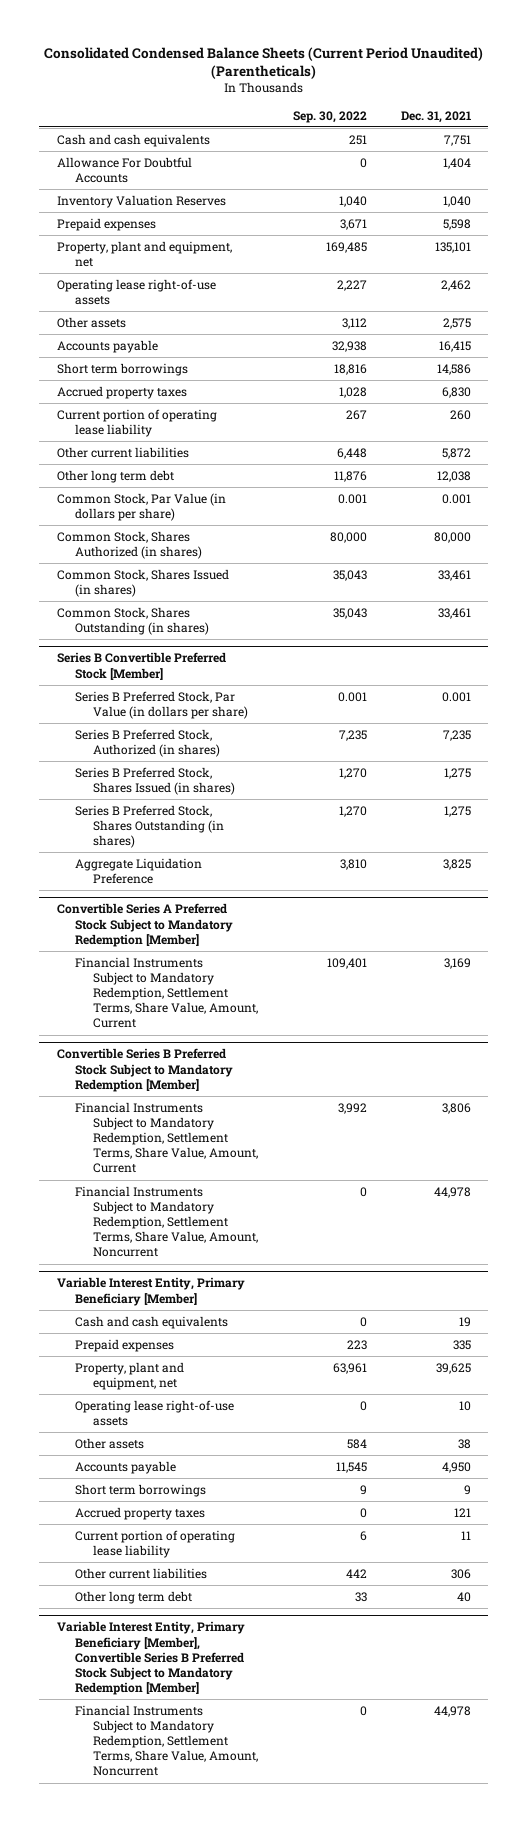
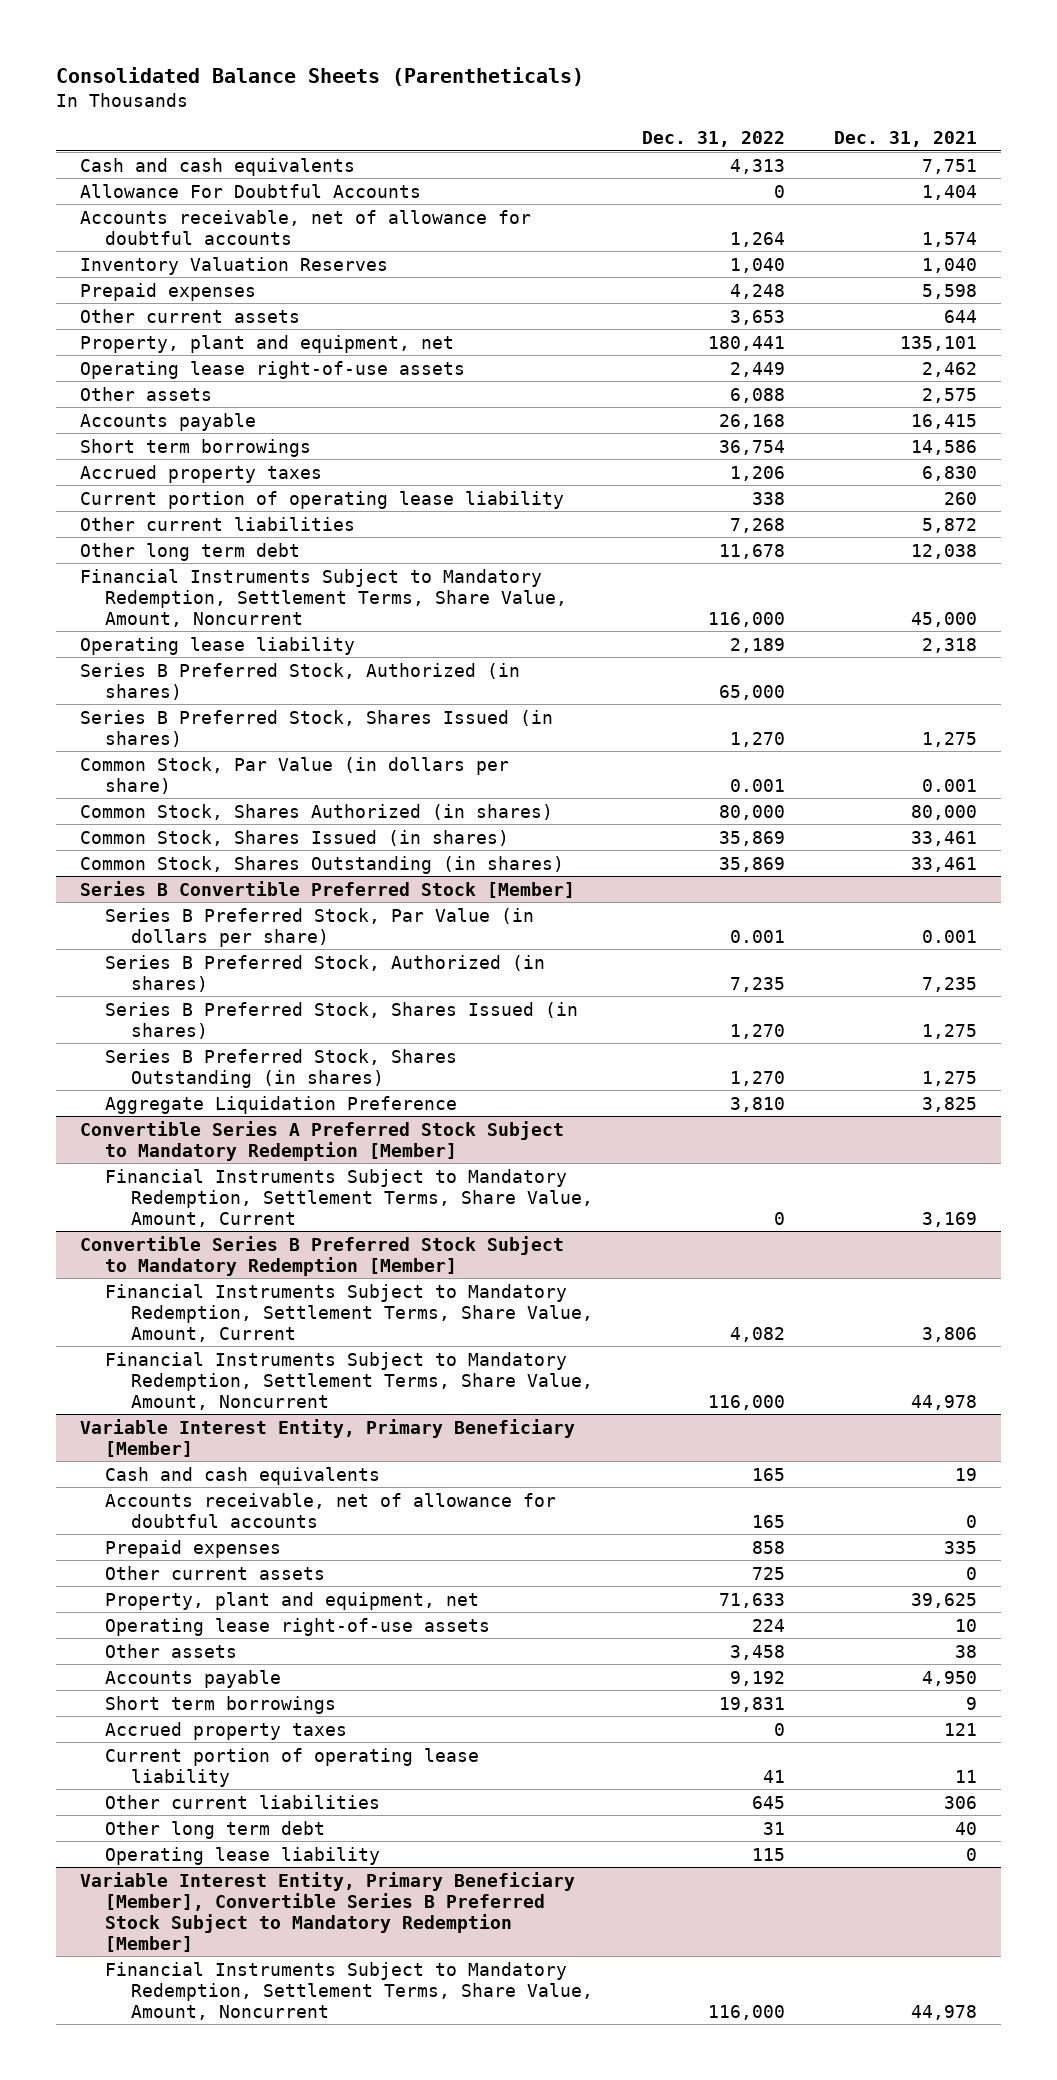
[43,46,483,80] Consolidated Condensed Balance Sheets (Current Period Unaudited) (Parentheticals) -> [55,67,584,87] Consolidated Balance Sheets (Parentheticals)
[292,110,367,123] Sep. 30, 2022 -> none
none -> [641,130,785,147] Dec. 31, 2022
none -> [80,209,532,245] Accounts receivable, net of allowance for doubtful accounts
none -> [80,308,301,323] Other current assets
none -> [80,568,568,627] Financial Instruments Subject to Mandatory Redemption, Settlement Terms, Share Value, Amount, Noncurrent
none -> [80,636,356,655] Operating lease liability
none -> [80,662,521,700] Series B Preferred Stock, Authorized (in shares)
none -> [80,709,554,747] Series B Preferred Stock, Shares Issued (in shares)
none -> [105,1492,557,1528] Accounts receivable, net of allowance for doubtful accounts
none -> [105,1565,326,1580] Other current assets
none -> [105,1846,381,1865] Operating lease liability

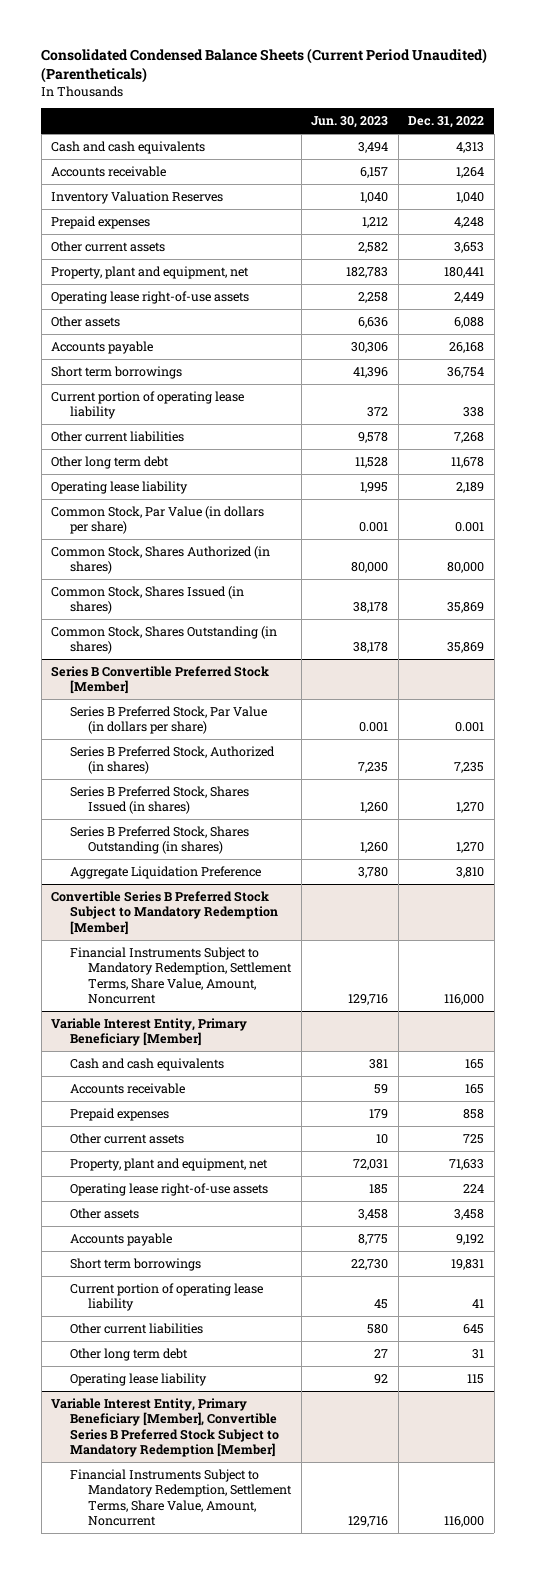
[55,67,584,87] Consolidated Balance Sheets (Parentheticals) -> [41,48,488,84] Consolidated Condensed Balance Sheets (Current Period Unaudited) (Parentheticals)
[833,130,977,147] Dec. 31, 2021 -> none
none -> [311,116,389,129] Jun. 30, 2023
[80,183,422,198] Allowance For Doubtful Accounts -> none
[80,209,532,245] Accounts receivable, net of allowance for doubtful accounts -> [51,165,167,177] Accounts receivable
[80,464,323,483] Accrued property taxes -> none
[80,568,568,627] Financial Instruments Subject to Mandatory Redemption, Settlement Terms, Share Value, Amount, Noncurrent -> none
[80,662,521,700] Series B Preferred Stock, Authorized (in shares) -> none
[80,709,554,747] Series B Preferred Stock, Shares Issued (in shares) -> none
[80,1120,565,1161] Convertible Series A Preferred Stock Subject to Mandatory Redemption [Member] -> none
[105,1168,593,1227] Financial Instruments Subject to Mandatory Redemption, Settlement Terms, Share Value, Amount, Current -> none
[105,1283,593,1342] Financial Instruments Subject to Mandatory Redemption, Settlement Terms, Share Value, Amount, Current -> none
[105,1492,557,1528] Accounts receivable, net of allowance for doubtful accounts -> [69,1082,185,1094] Accounts receivable
[105,1721,348,1740] Accrued property taxes -> none

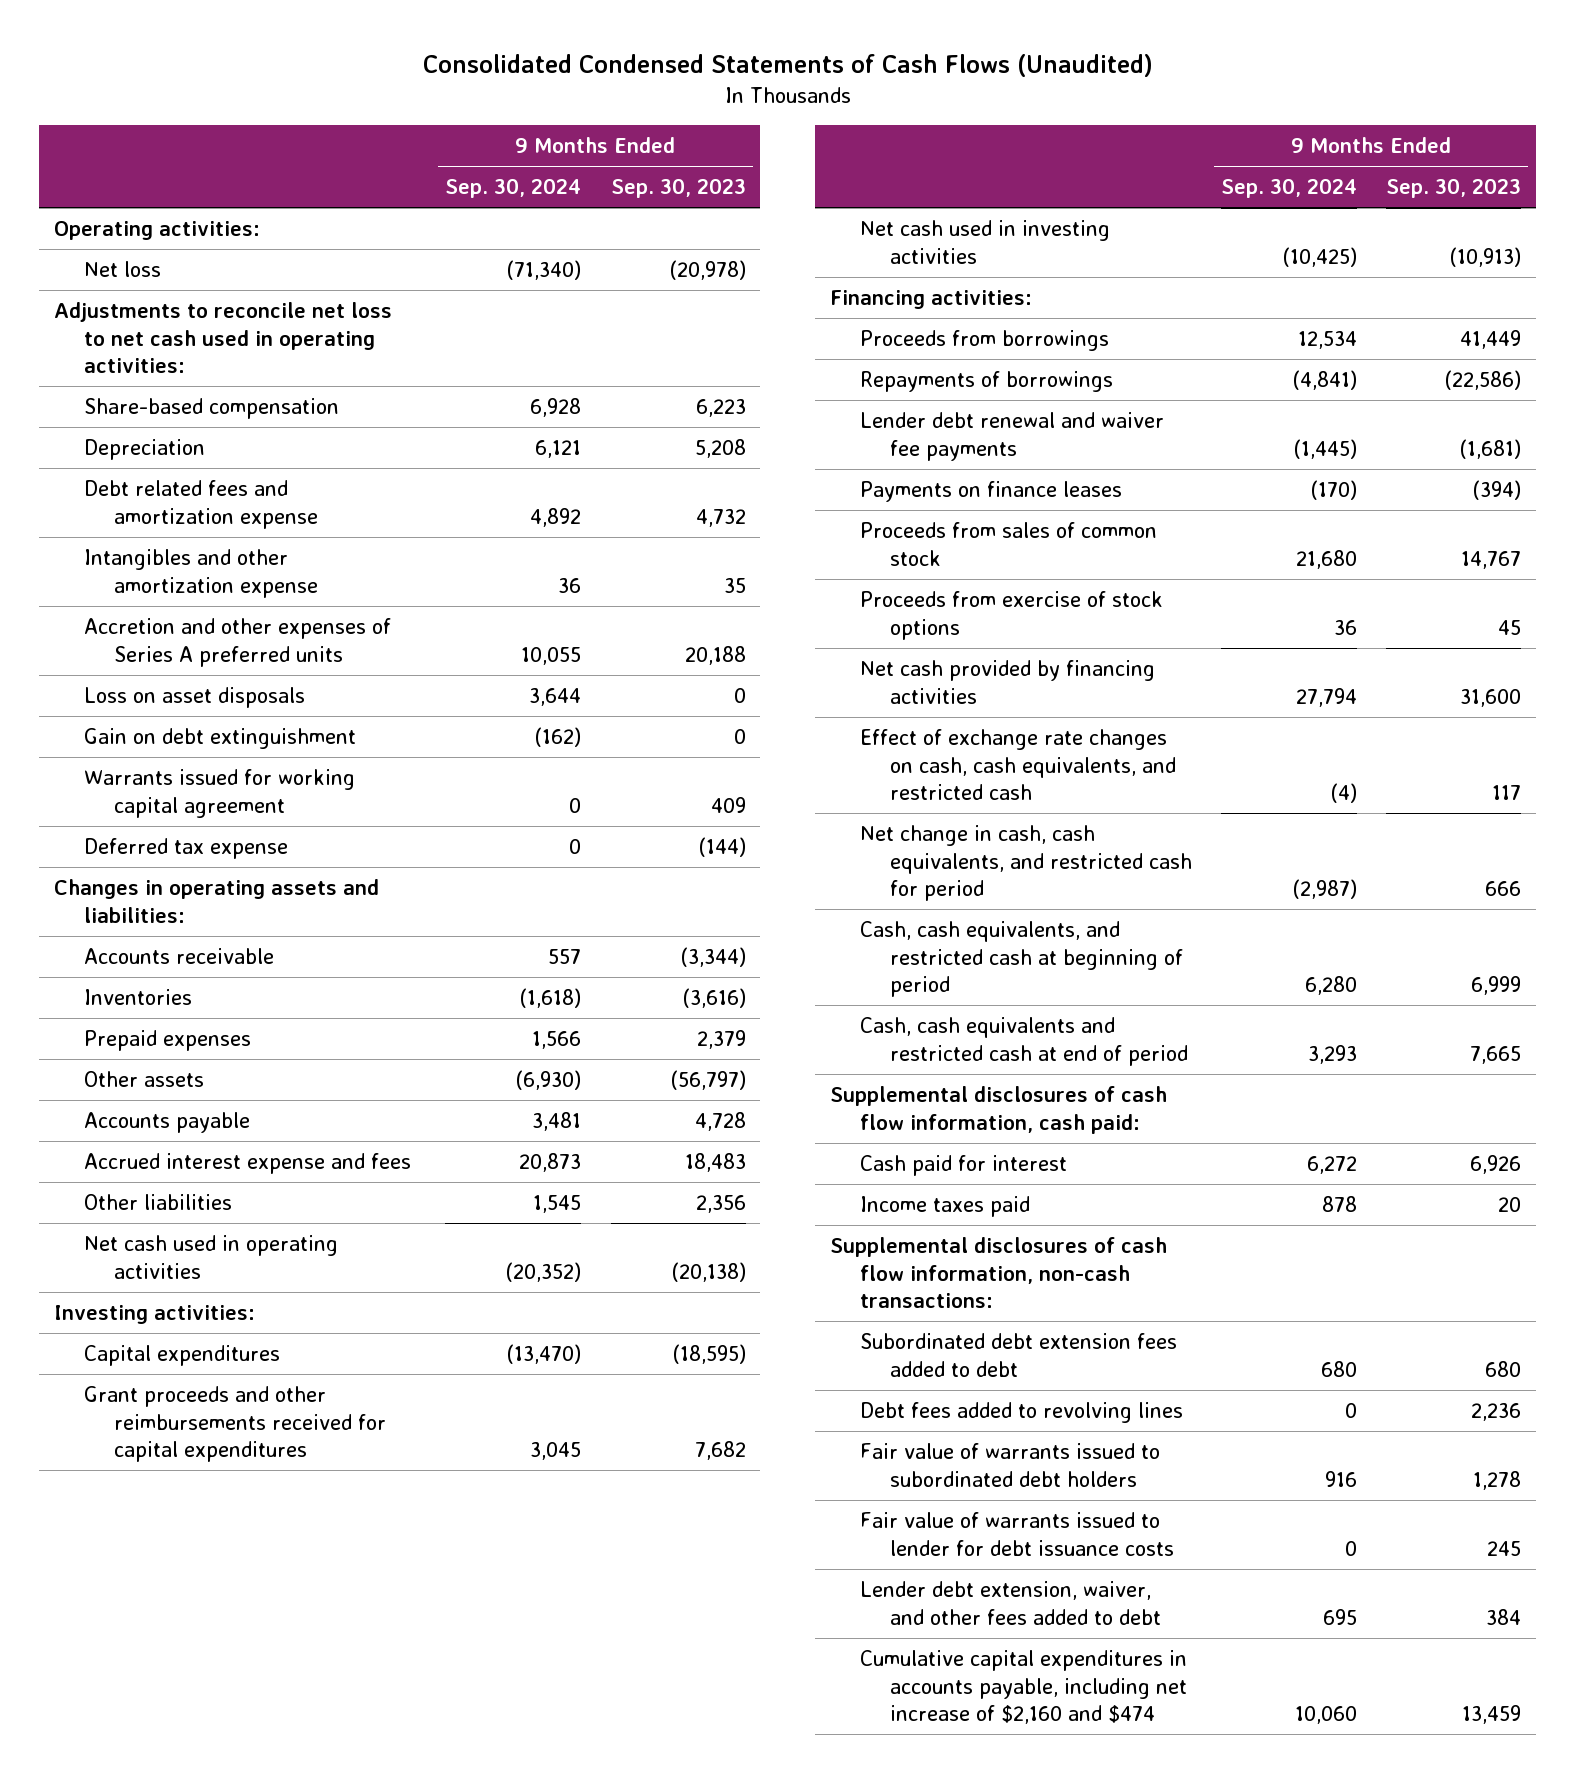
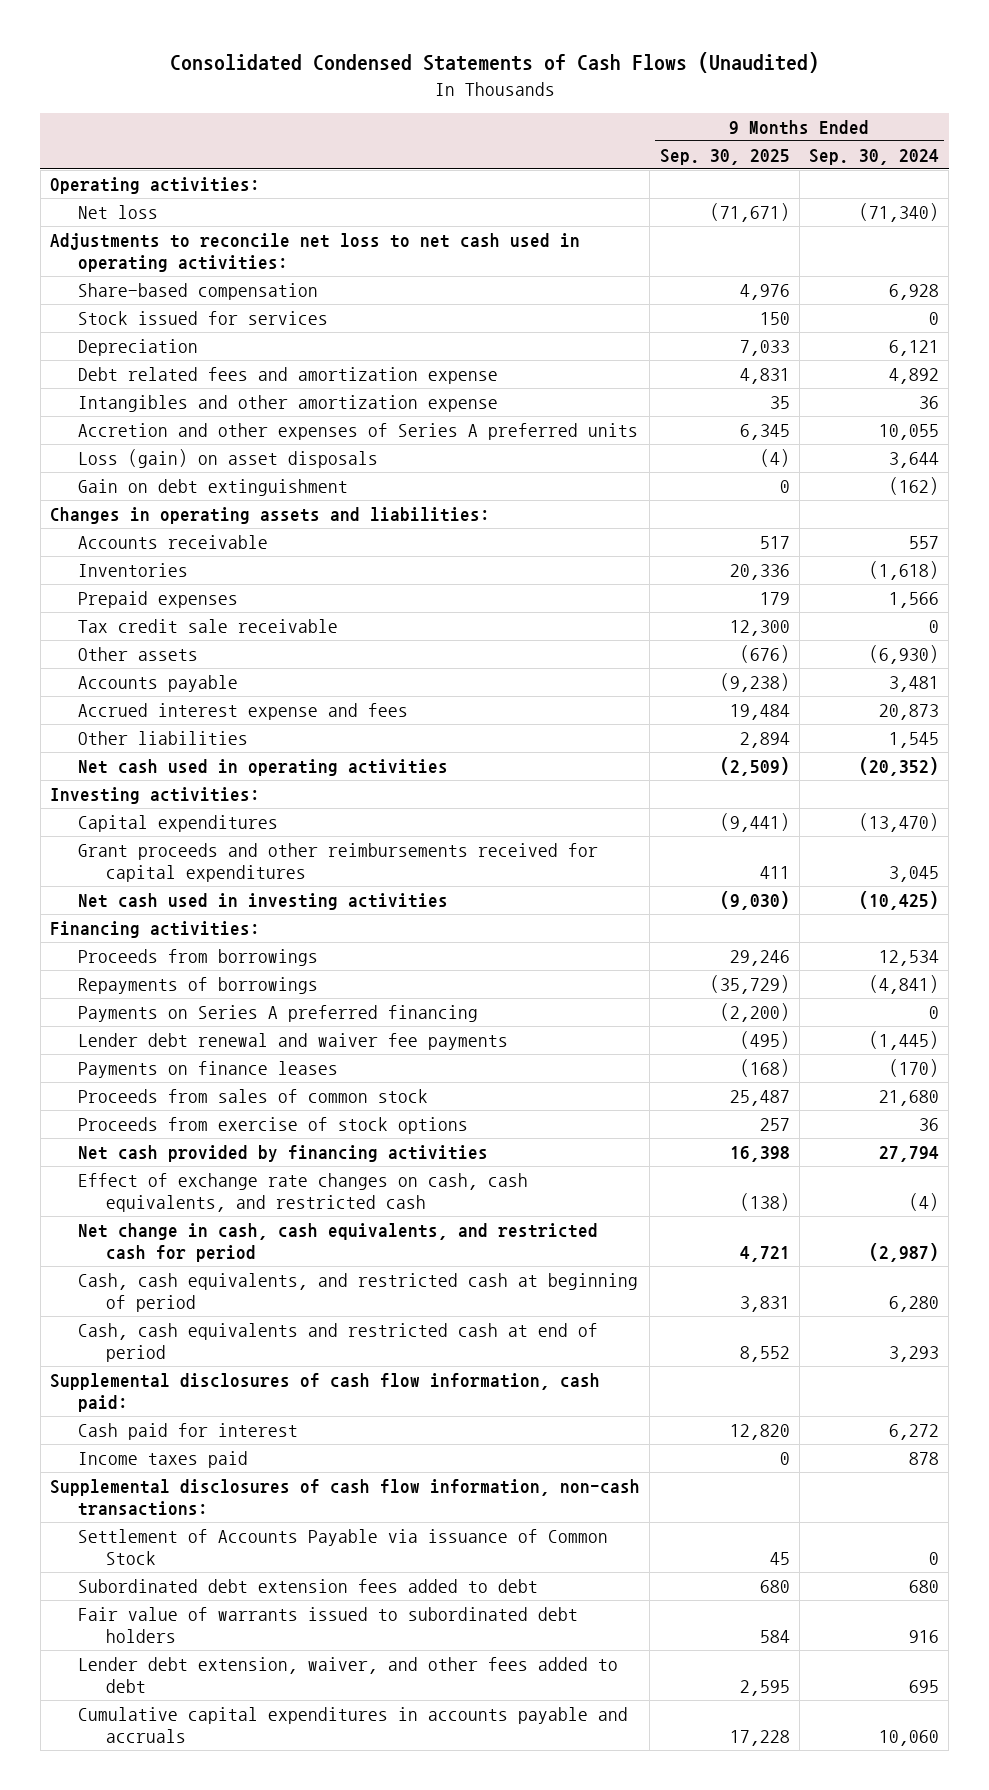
[610,178,746,199] Sep. 30, 2023 -> none
none -> [659,148,790,165] Sep. 30, 2025
none -> [78,310,329,325] Stock issued for services
[84,687,306,709] Loss on asset disposals -> [78,448,379,468] Loss (gain) on asset disposals
[84,769,356,818] Warrants issued for working capital agreement -> none
[84,838,289,860] Deferred tax expense -> none
none -> [78,618,339,633] Tax credit sale receivable
none -> [78,1004,479,1022] Payments on Series A preferred financing
none -> [78,1528,609,1565] Settlement of Accounts Payable via issuance of Common Stock
[859,1402,1183,1424] Debt fees added to revolving lines -> none
[859,1512,1174,1556] Fair value of warrants issued to lender for debt issuance costs -> none
[859,1650,1187,1725] Cumulative capital expenditures in accounts payable, including net increase of $2,160 and $474 -> [78,1706,629,1743] Cumulative capital expenditures in accounts payable and accruals

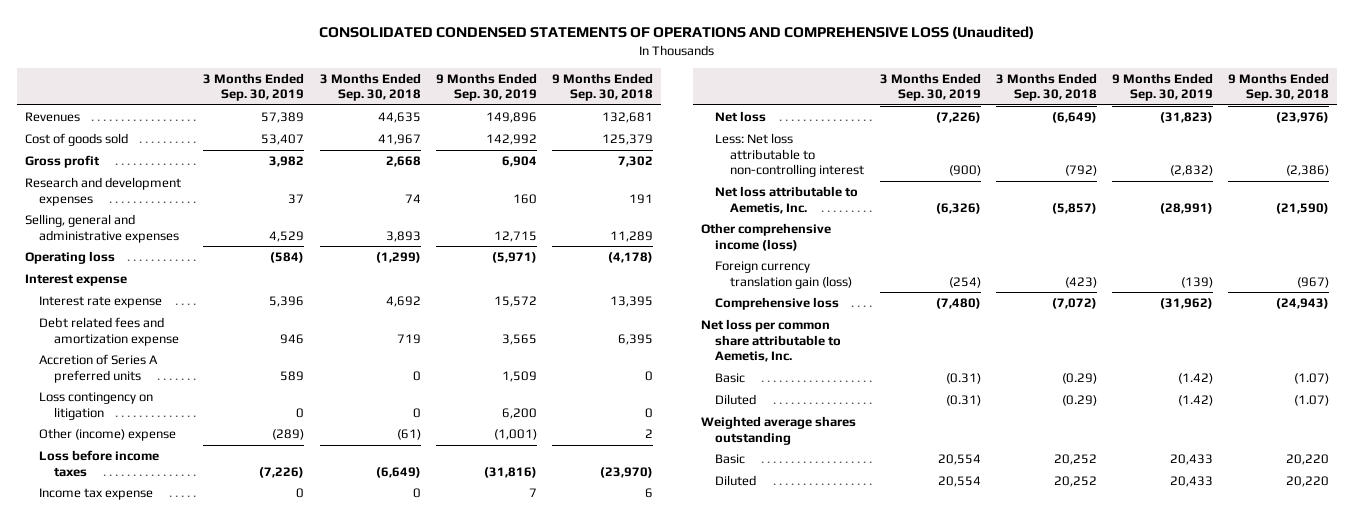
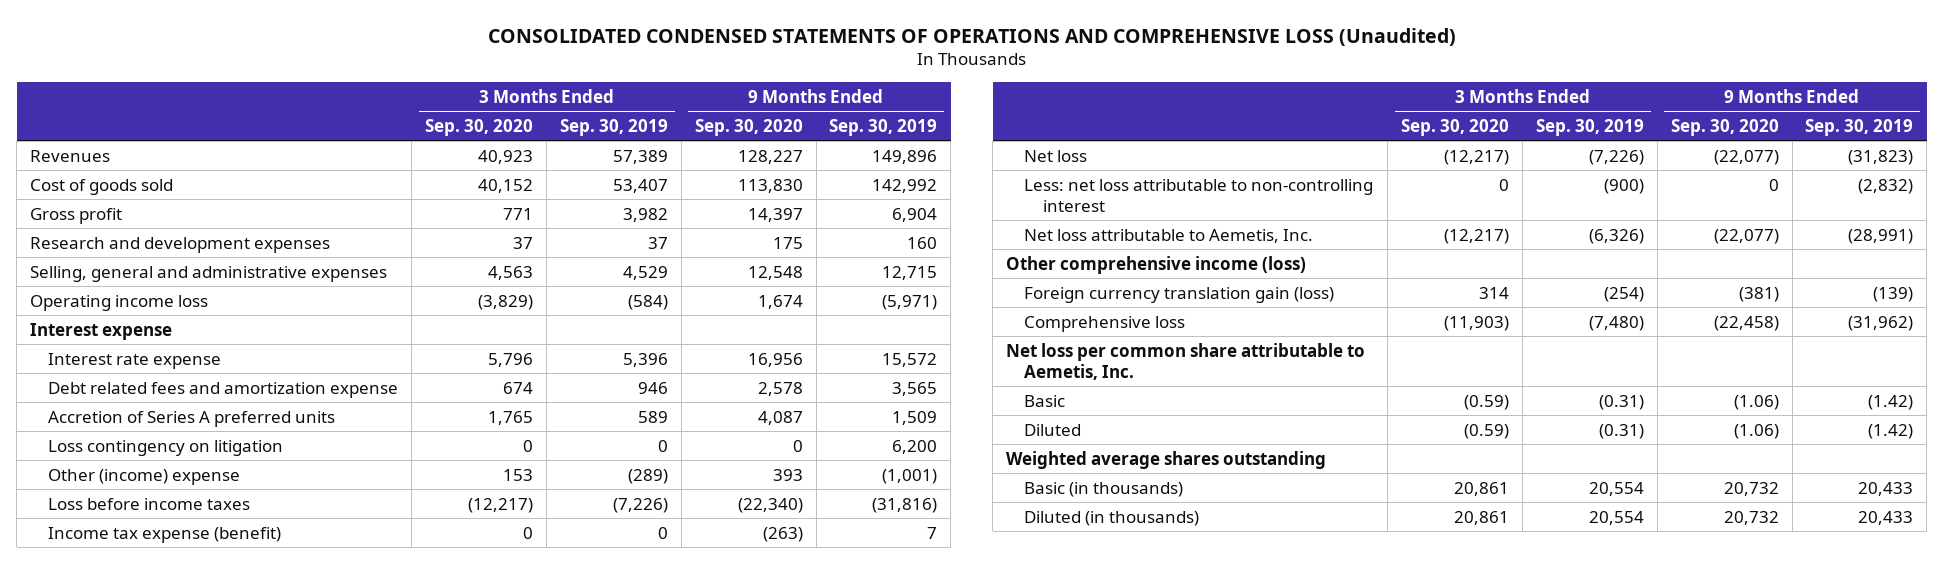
[319,72,421,102] 3 Months Ended Sep. 30, 2018 -> none
[552,72,654,102] 9 Months Ended Sep. 30, 2018 -> none
none -> [425,118,534,136] Sep. 30, 2020
none -> [694,118,803,136] Sep. 30, 2020
[24,251,115,265] Operating loss -> [30,294,209,311] Operating income loss
[39,488,154,501] Income tax expense -> [48,526,282,543] Income tax expense (benefit)
[715,133,865,178] Less: Net loss attributable to non-controlling interest -> [1024,178,1374,212] Less: net loss attributable to non-controlling interest
[715,454,746,465] Basic -> [1024,481,1184,497] Basic (in thousands)
[715,475,757,487] Diluted -> [1024,510,1200,526] Diluted (in thousands)

